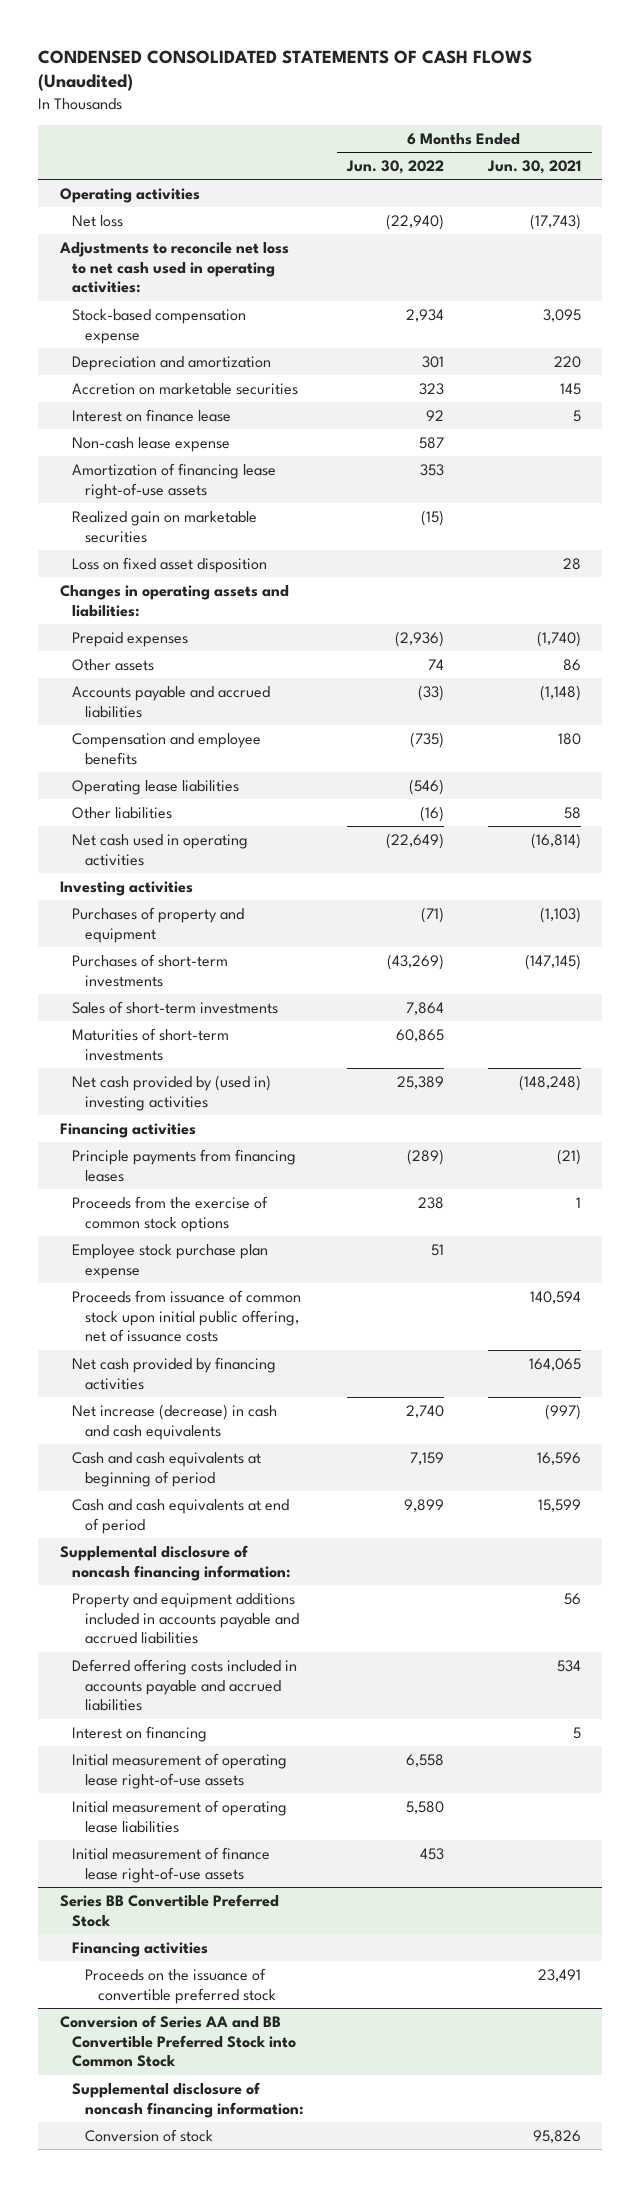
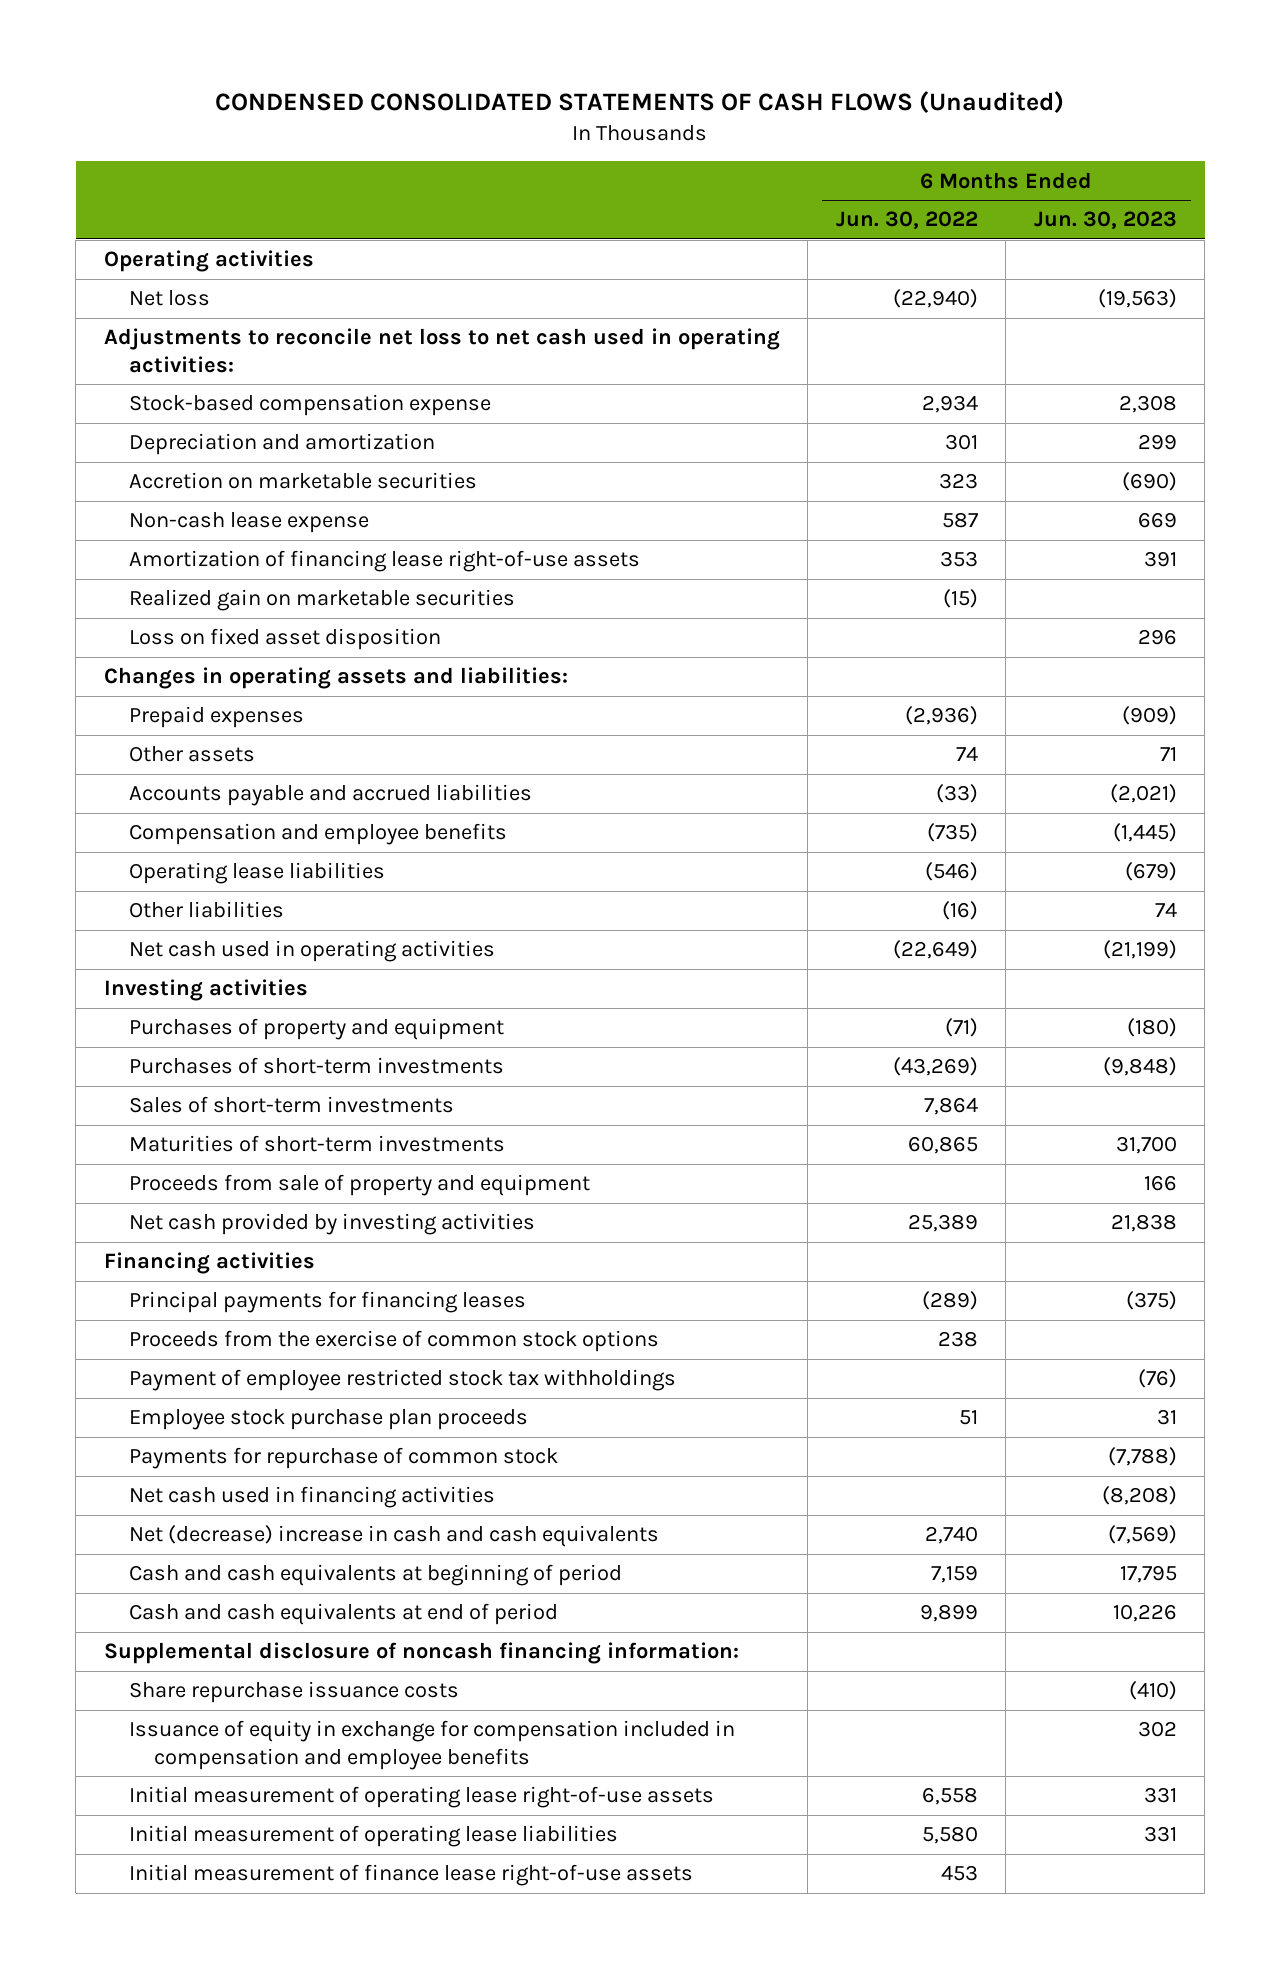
[486,159,581,174] Jun. 30, 2021 -> none
none -> [1033,211,1177,230] Jun. 30, 2023
[72,408,232,422] Interest on finance lease -> none
none -> [129,1174,591,1197] Proceeds from sale of property and equipment
[72,1074,272,1111] Net cash provided by (used in) investing activities -> [129,1213,536,1236] Net cash provided by investing activities
[72,1148,297,1182] Principle payments from financing leases -> [129,1291,527,1314] Principal payments for financing leases
[72,1289,302,1343] Proceeds from issuance of common stock upon initial public offering, net of issuance costs -> none
none -> [129,1369,677,1392] Payment of employee restricted stock tax withholdings
[72,1243,269,1279] Employee stock purchase plan expense -> [129,1409,529,1431] Employee stock purchase plan proceeds
none -> [129,1447,559,1470] Payments for repurchase of common stock
[72,1356,277,1390] Net cash provided by financing activities -> [129,1486,496,1509] Net cash used in financing activities
[72,1403,278,1440] Net increase (decrease) in cash and cash equivalents -> [129,1525,660,1548] Net (decrease) increase in cash and cash equivalents
[72,1592,300,1645] Property and equipment additions included in accounts payable and accrued liabilities -> none
[72,1658,298,1712] Deferred offering costs included in accounts payable and accrued liabilities -> none
[72,1725,208,1742] Interest on financing -> none
none -> [129,1681,460,1704] Share repurchase issuance costs
none -> [129,1720,736,1771] Issuance of equity in exchange for compensation included in compensation and employee benefits
[59,1893,279,1927] Series BB Convertible Preferred Stock -> none
[72,1941,209,1957] Financing activities -> none
[85,1967,276,2004] Proceeds on the issuance of convertible preferred stock -> none
[59,2014,297,2068] Conversion of Series AA and BB Convertible Preferred Stock into Common Stock -> none
[72,2081,305,2118] Supplemental disclosure of noncash financing information: -> none
[85,2128,214,2142] Conversion of stock -> none

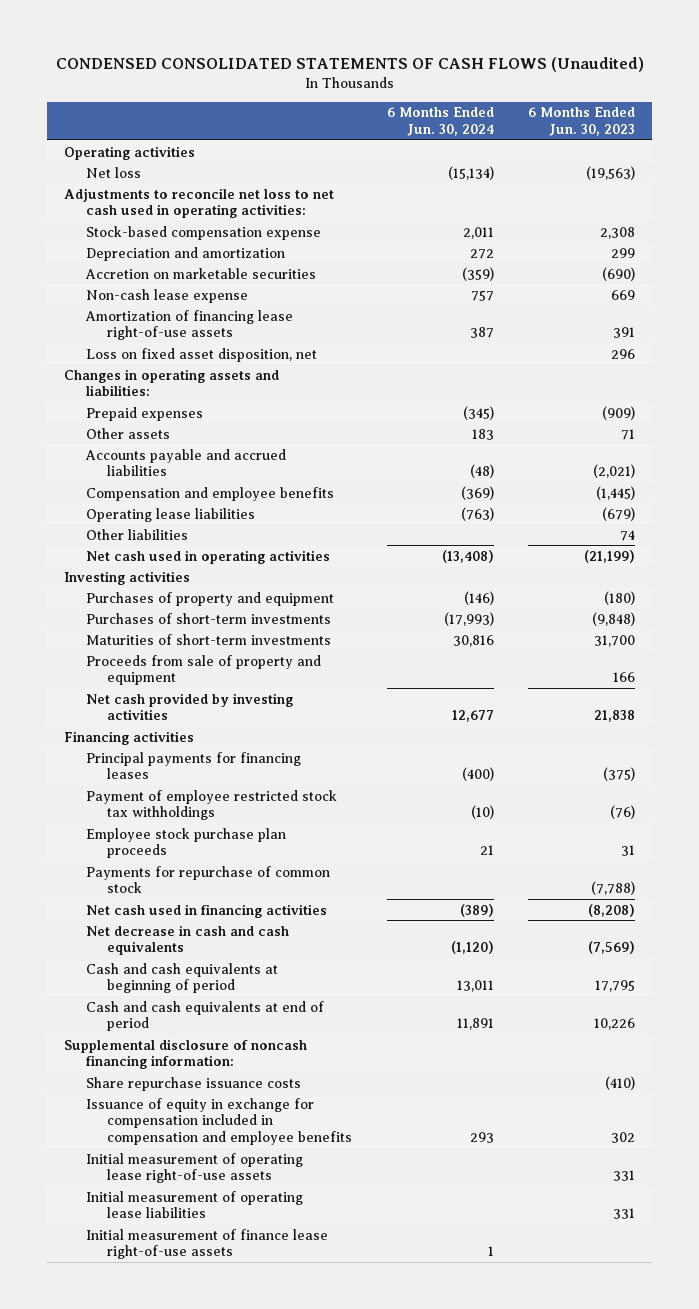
[835,211,978,230] Jun. 30, 2022 -> none
none -> [386,107,494,137] 6 Months Ended Jun. 30, 2024
[129,589,516,612] Realized gain on marketable securities -> none
[129,628,442,651] Loss on fixed asset disposition -> [85,347,317,362] Loss on fixed asset disposition, net
[129,1096,455,1114] Sales of short-term investments -> none
[129,1330,660,1353] Proceeds from the exercise of common stock options -> none
[129,1525,660,1548] Net (decrease) increase in cash and cash equivalents -> [85,924,289,956] Net decrease in cash and cash equivalents

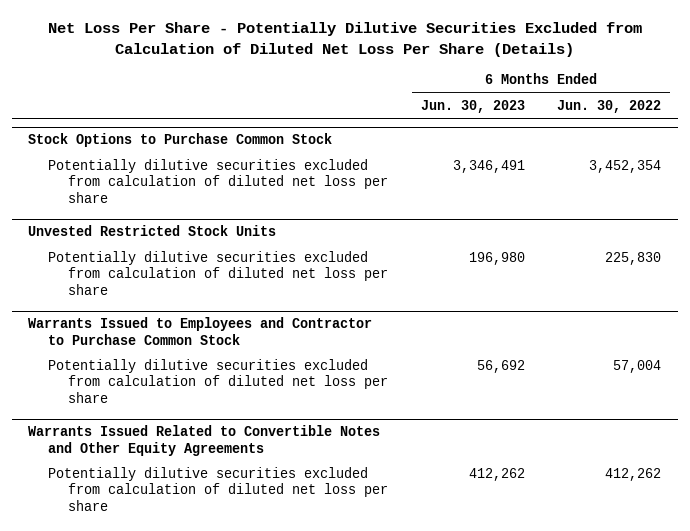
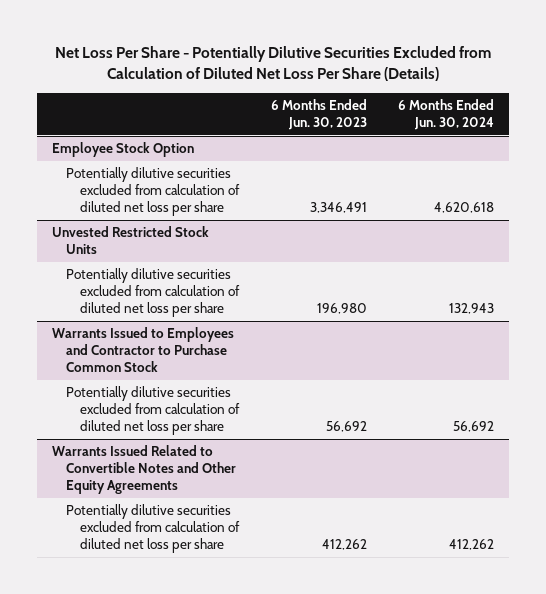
[557,100,662,114] Jun. 30, 2022 -> none
none -> [397,98,494,130] 6 Months Ended Jun. 30, 2024
[28,133,333,148] Stock Options to Purchase Common Stock -> [52,142,195,158] Employee Stock Option

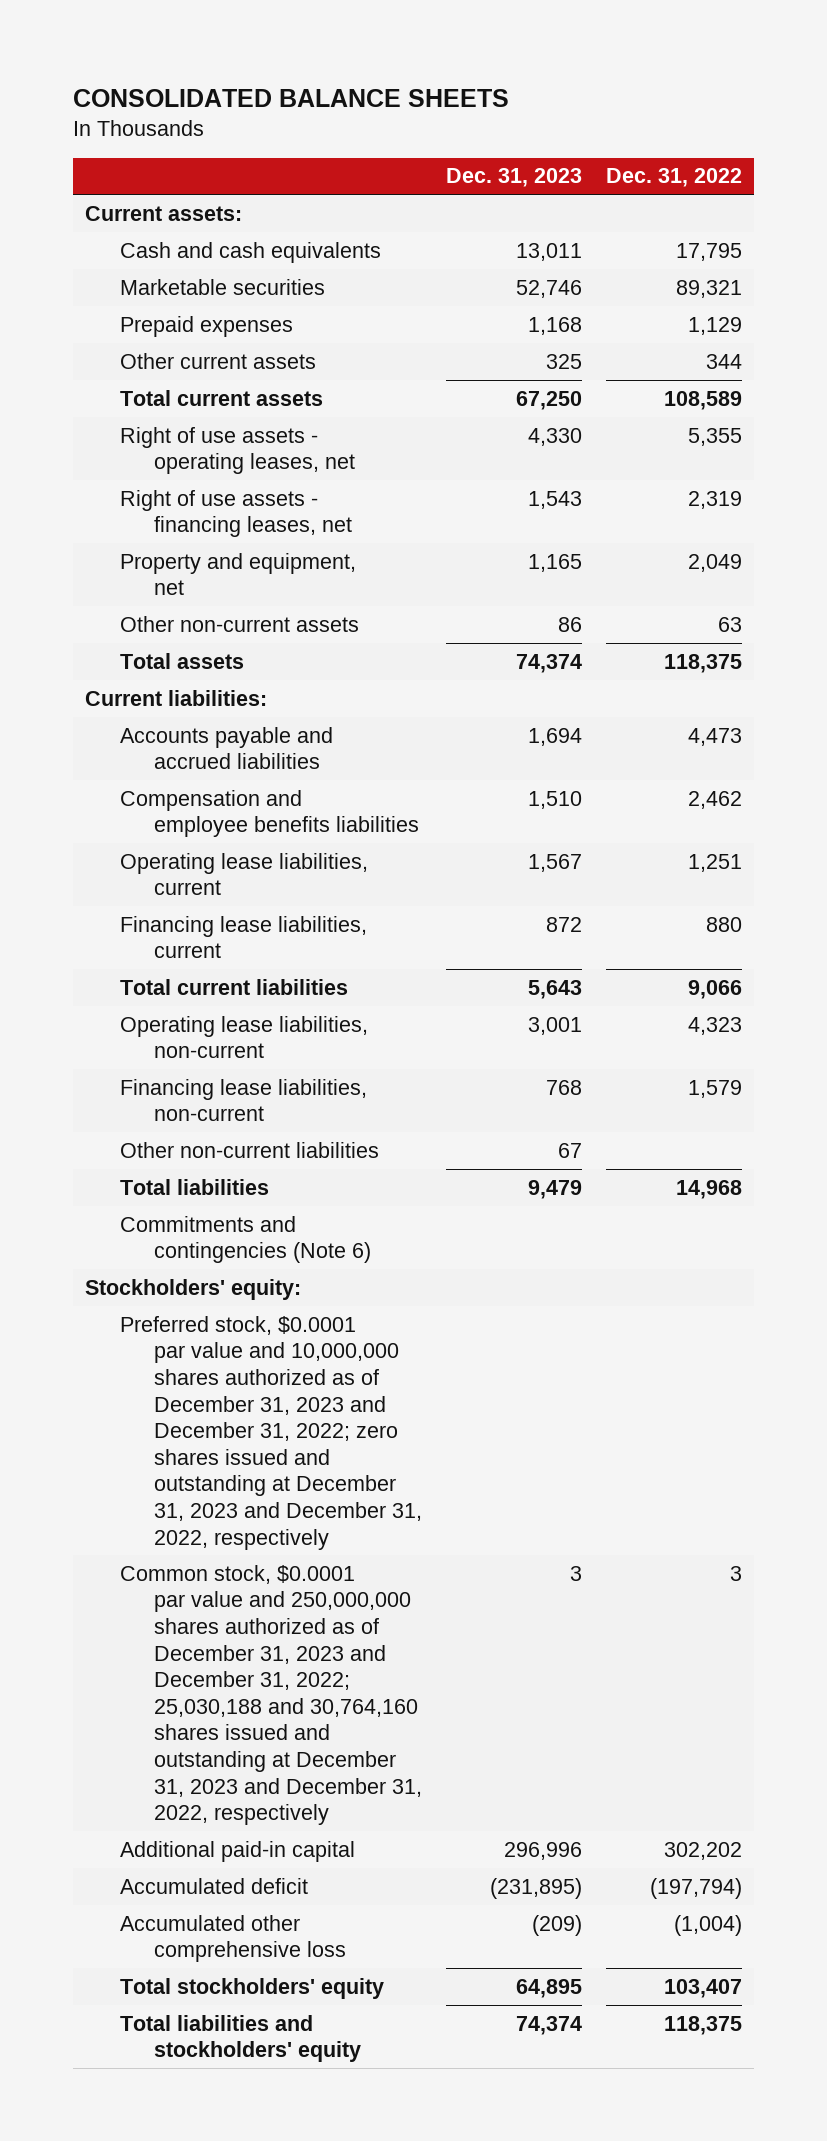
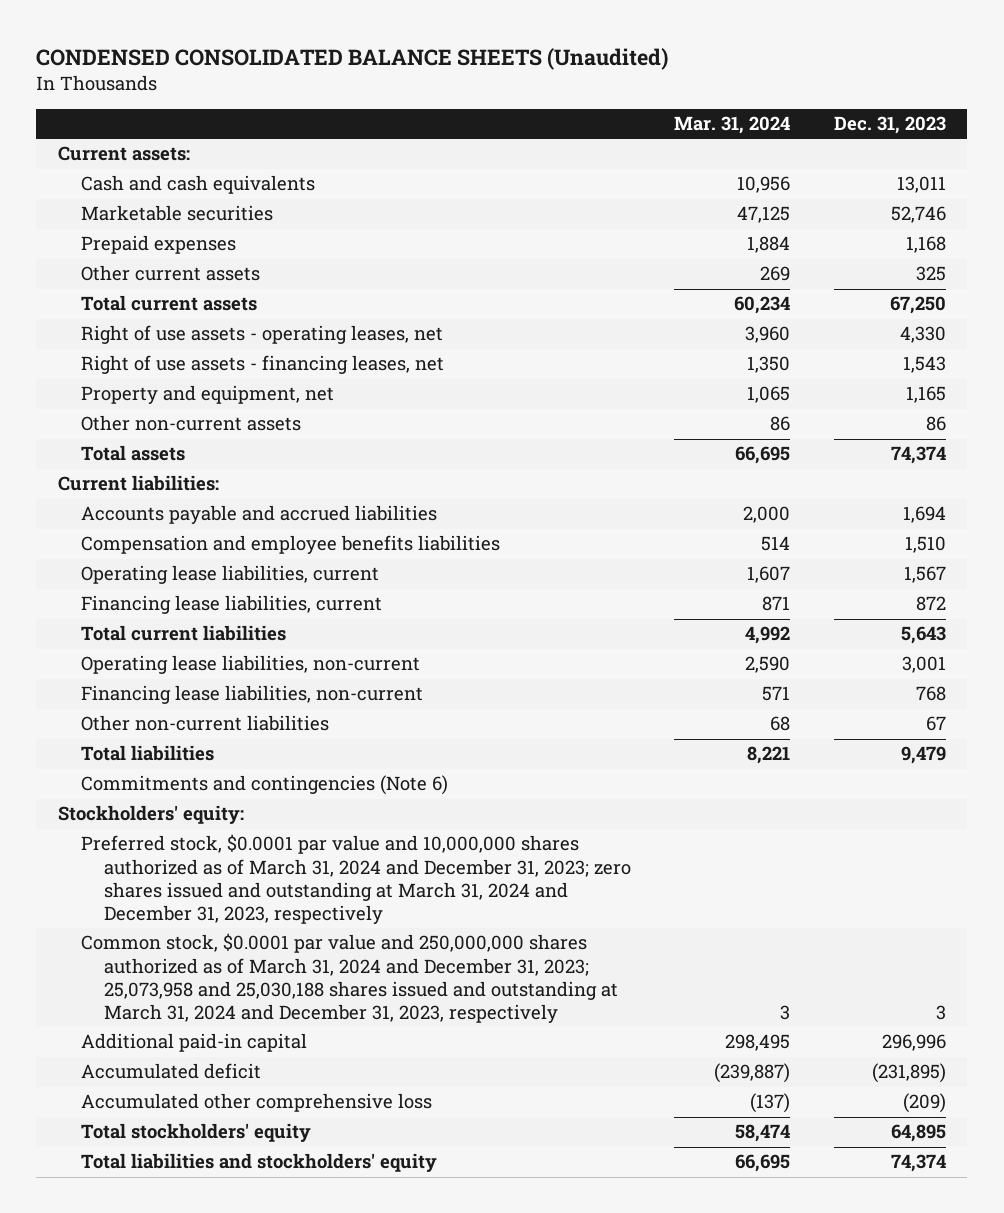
[73,88,510,107] CONSOLIDATED BALANCE SHEETS -> [36,48,669,71] CONDENSED CONSOLIDATED BALANCE SHEETS (Unaudited)
[605,168,742,188] Dec. 31, 2022 -> none
none -> [674,116,791,135] Mar. 31, 2024
[119,1315,422,1550] Preferred stock, $0.0001 par value and 10,000,000 shares authorized as of December 31, 2023 and December 31, 2022; zero shares issued and outstanding at December 31, 2023 and December 31, 2022, respectively -> [81,834,632,924] Preferred stock, $0.0001 par value and 10,000,000 shares authorized as of March 31, 2024 and December 31, 2023; zero shares issued and outstanding at March 31, 2024 and December 31, 2023, respectively
[119,1564,422,1826] Common stock, $0.0001 par value and 250,000,000 shares authorized as of December 31, 2023 and December 31, 2022; 25,030,188 and 30,764,160 shares issued and outstanding at December 31, 2023 and December 31, 2022, respectively -> [81,933,619,1023] Common stock, $0.0001 par value and 250,000,000 shares authorized as of March 31, 2024 and December 31, 2023; 25,073,958 and 25,030,188 shares issued and outstanding at March 31, 2024 and December 31, 2023, respectively

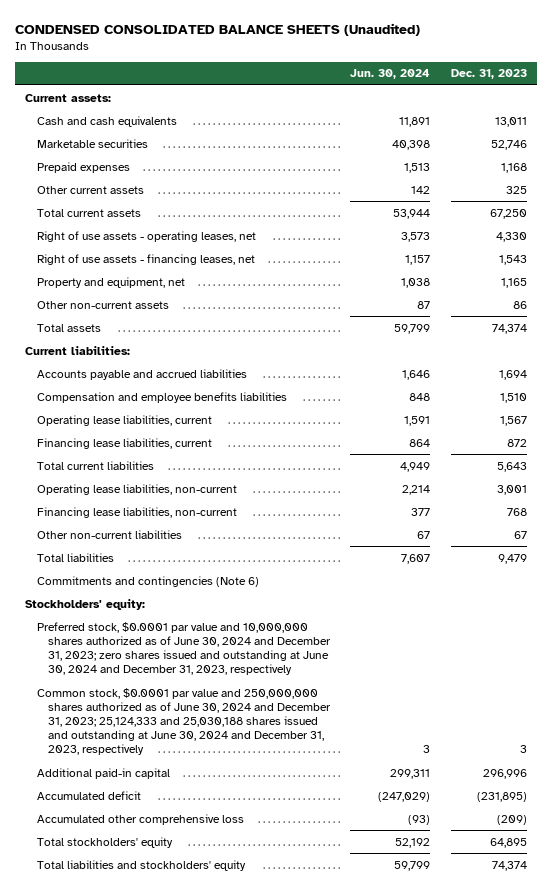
[674,116,791,135] Mar. 31, 2024 -> none
none -> [350,69,431,80] Jun. 30, 2024
[81,834,632,924] Preferred stock, $0.0001 par value and 10,000,000 shares authorized as of March 31, 2024 and December 31, 2023; zero shares issued and outstanding at March 31, 2024 and December 31, 2023, respectively -> [36,621,331,676] Preferred stock, $0.0001 par value and 10,000,000 shares authorized as of June 30, 2024 and December 31, 2023; zero shares issued and outstanding at June 30, 2024 and December 31, 2023, respectively
[81,933,619,1023] Common stock, $0.0001 par value and 250,000,000 shares authorized as of March 31, 2024 and December 31, 2023; 25,073,958 and 25,030,188 shares issued and outstanding at March 31, 2024 and December 31, 2023, respectively -> [36,687,331,756] Common stock, $0.0001 par value and 250,000,000 shares authorized as of June 30, 2024 and December 31, 2023; 25,124,333 and 25,030,188 shares issued and outstanding at June 30, 2024 and December 31, 2023, respectively

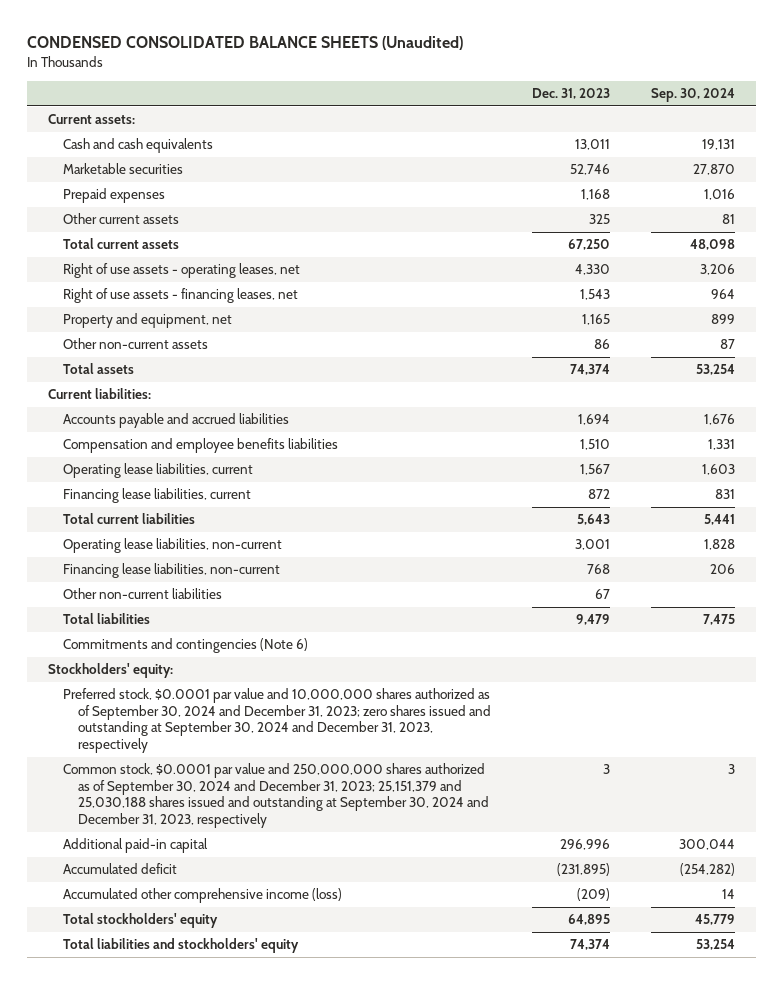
[350,69,431,80] Jun. 30, 2024 -> none
none -> [651,87,736,102] Sep. 30, 2024
[36,621,331,676] Preferred stock, $0.0001 par value and 10,000,000 shares authorized as of June 30, 2024 and December 31, 2023; zero shares issued and outstanding at June 30, 2024 and December 31, 2023, respectively -> [62,688,491,754] Preferred stock, $0.0001 par value and 10,000,000 shares authorized as of September 30, 2024 and December 31, 2023; zero shares issued and outstanding at September 30, 2024 and December 31, 2023, respectively
[36,687,331,756] Common stock, $0.0001 par value and 250,000,000 shares authorized as of June 30, 2024 and December 31, 2023; 25,124,333 and 25,030,188 shares issued and outstanding at June 30, 2024 and December 31, 2023, respectively -> [62,763,489,829] Common stock, $0.0001 par value and 250,000,000 shares authorized as of September 30, 2024 and December 31, 2023; 25,151,379 and 25,030,188 shares issued and outstanding at September 30, 2024 and December 31, 2023, respectively
[36,813,244,825] Accumulated other comprehensive loss -> [62,888,342,904] Accumulated other comprehensive income (loss)

